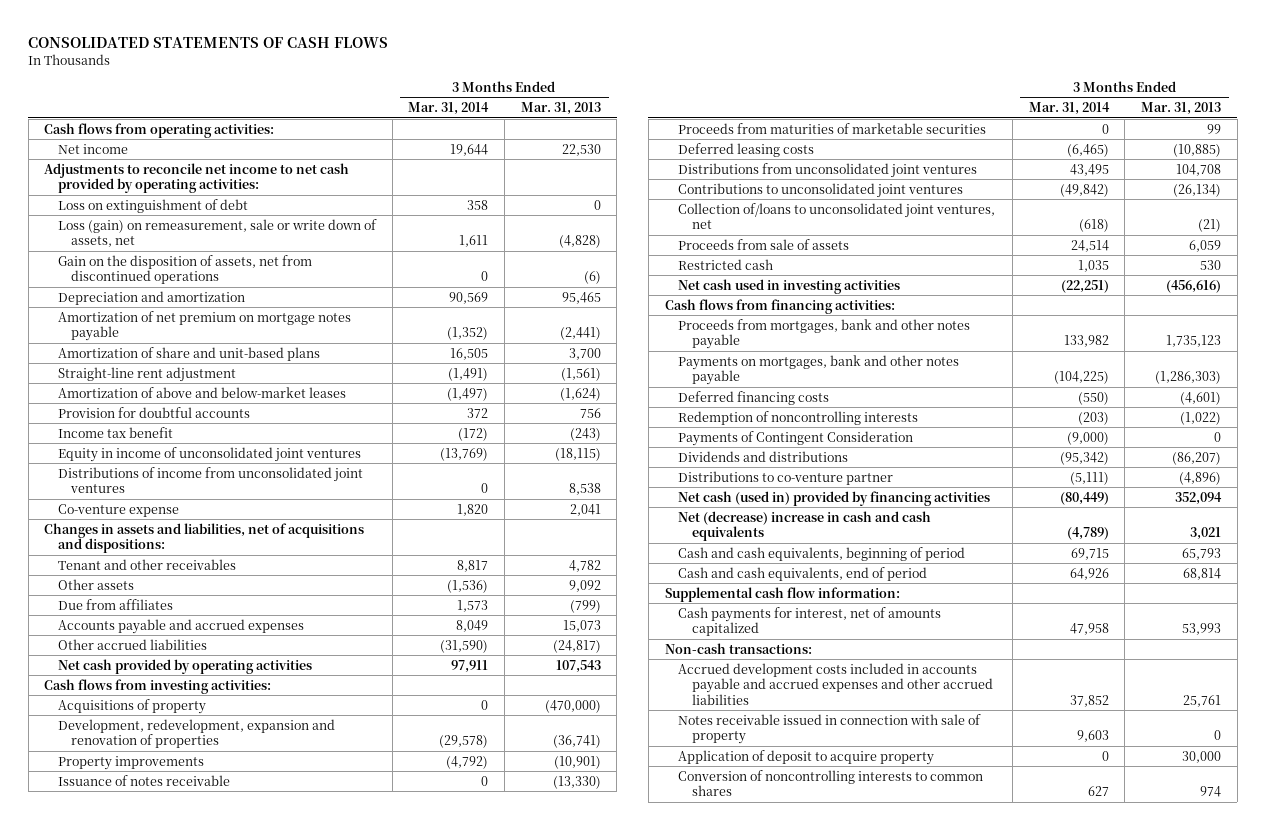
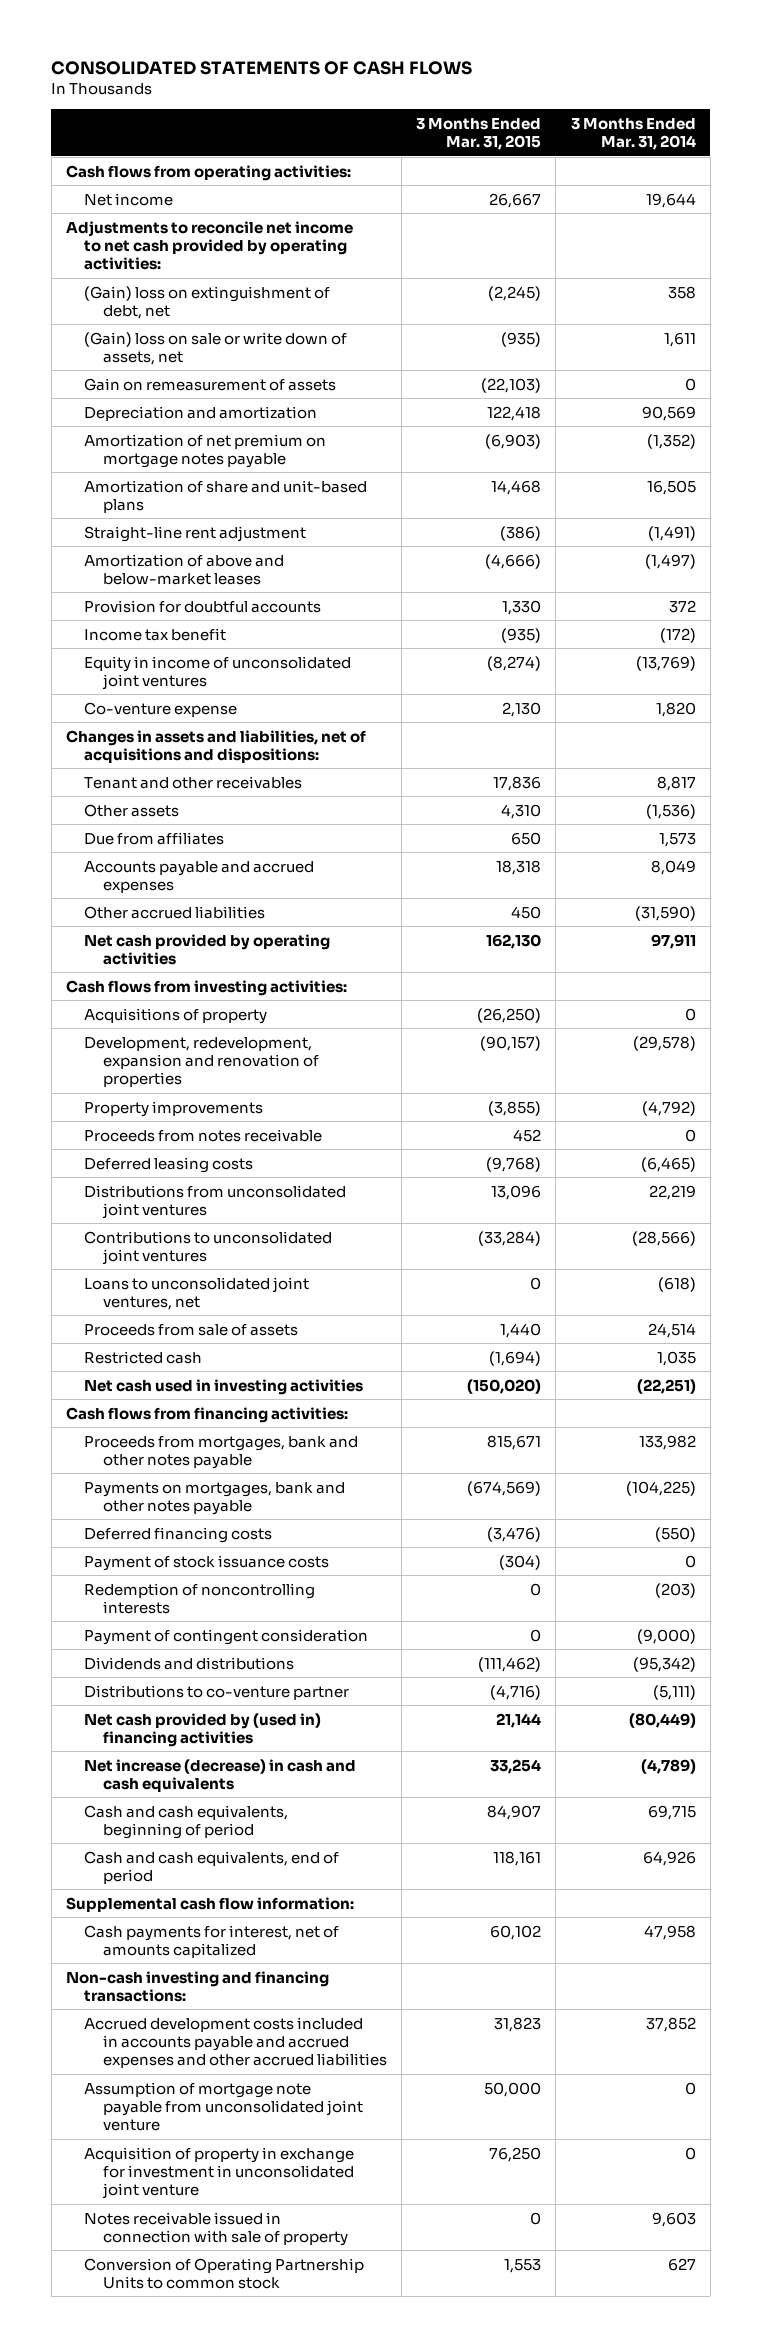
[520,102,601,116] Mar. 31, 2013 -> none
none -> [416,117,542,151] 3 Months Ended Mar. 31, 2015
[57,254,312,285] Gain on the disposition of assets, net from discontinued operations -> none
[57,198,248,213] Loss on extinguishment of debt -> [84,285,331,319] (Gain) loss on extinguishment of debt, net
[57,218,377,248] Loss (gain) on remeasurement, sale or write down of assets, net -> [84,331,348,365] (Gain) loss on sale or write down of assets, net
none -> [84,377,337,391] Gain on remeasurement of assets
[57,466,363,494] Distributions of income from unconsolidated joint ventures -> none
[57,774,230,786] Issuance of notes receivable -> none
[678,122,987,134] Proceeds from maturities of marketable securities -> none
none -> [84,1128,323,1142] Proceeds from notes receivable
[1069,163,1109,176] 43,495 -> [648,1184,696,1200] 22,219
[1059,183,1109,197] (49,842) -> [631,1230,696,1246] (28,566)
[678,202,996,230] Collection of/loans to unconsolidated joint ventures, net -> [84,1276,310,1310] Loans to unconsolidated joint ventures, net
none -> [84,1554,330,1571] Payment of stock issuance costs
[678,430,914,446] Payments of Contingent Consideration -> [84,1628,369,1645] Payment of contingent consideration
[678,490,991,506] Net cash (used in) provided by financing activities -> [84,1712,322,1747] Net cash provided by (used in) financing activities
[678,510,932,542] Net (decrease) increase in cash and cash equivalents -> [84,1758,357,1792] Net increase (decrease) in cash and cash equivalents
[664,642,812,654] Non-cash transactions: -> [66,1970,330,2002] Non-cash investing and financing transactions:
none -> [84,2081,363,2132] Assumption of mortgage note payable from unconsolidated joint venture
none -> [84,2146,355,2200] Acquisition of property in exchange for investment in unconsolidated joint venture
[678,749,935,765] Application of deposit to acquire property -> none
[678,769,984,797] Conversion of noncontrolling interests to common shares -> [84,2257,365,2289] Conversion of Operating Partnership Units to common stock

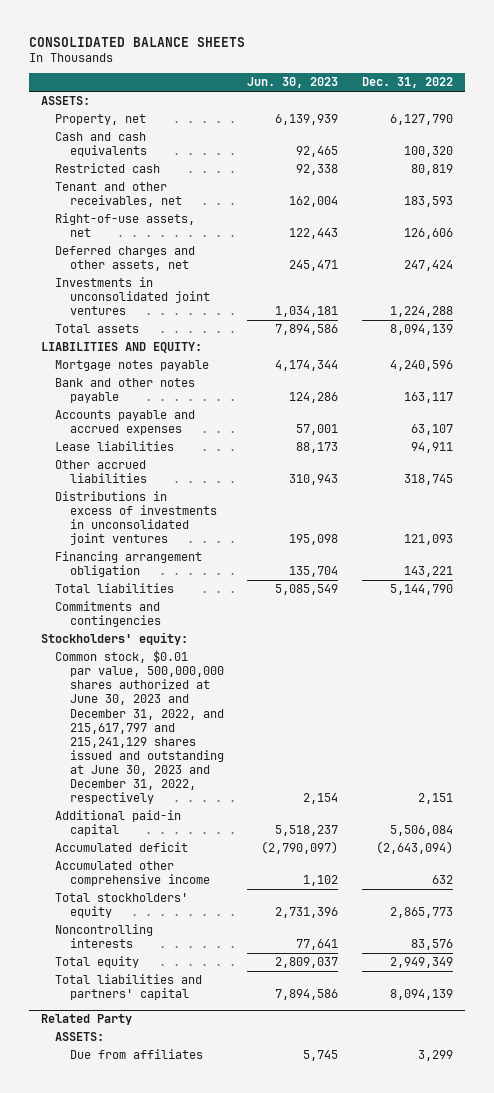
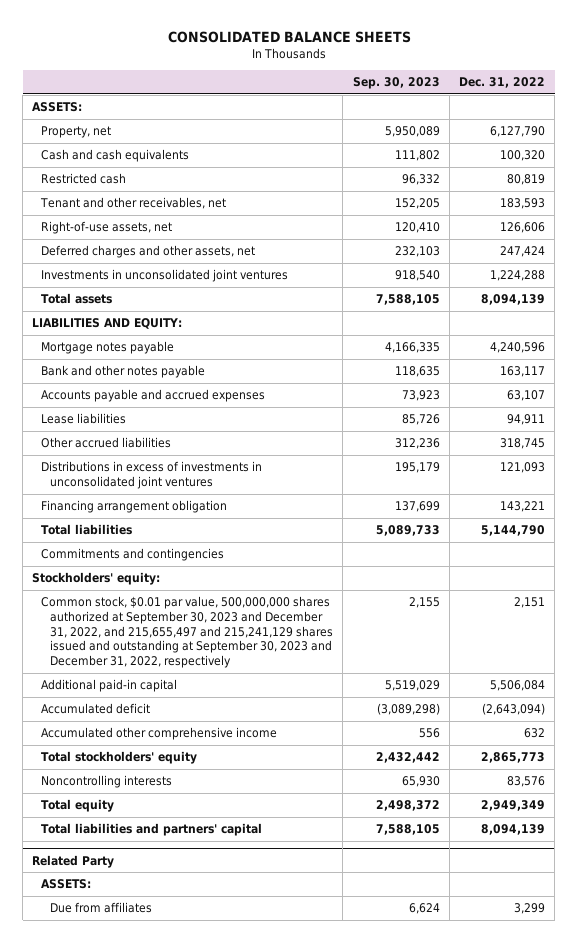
[247,77,339,89] Jun. 30, 2023 -> none
none -> [352,77,440,90] Sep. 30, 2023
[55,650,224,805] Common stock, $0.01 par value, 500,000,000 shares authorized at June 30, 2023 and December 31, 2022, and 215,617,797 and 215,241,129 shares issued and outstanding at June 30, 2023 and December 31, 2022, respectively -> [41,596,334,669] Common stock, $0.01 par value, 500,000,000 shares authorized at September 30, 2023 and December 31, 2022, and 215,655,497 and 215,241,129 shares issued and outstanding at September 30, 2023 and December 31, 2022, respectively

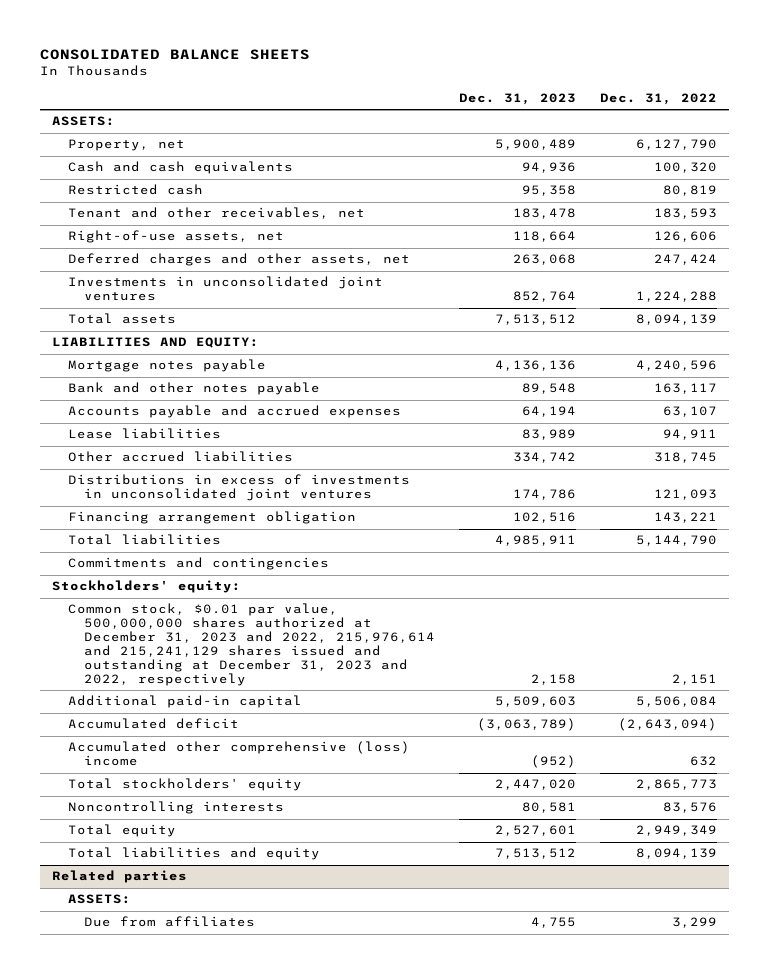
[352,77,440,90] Sep. 30, 2023 -> none
none -> [459,92,577,105] Dec. 31, 2023
[41,596,334,669] Common stock, $0.01 par value, 500,000,000 shares authorized at September 30, 2023 and December 31, 2022, and 215,655,497 and 215,241,129 shares issued and outstanding at September 30, 2023 and December 31, 2022, respectively -> [68,603,436,687] Common stock, $0.01 par value, 500,000,000 shares authorized at December 31, 2023 and 2022, 215,976,614 and 215,241,129 shares issued and outstanding at December 31, 2023 and 2022, respectively
[41,727,278,741] Accumulated other comprehensive income -> [68,741,411,767] Accumulated other comprehensive (loss) income
[41,823,263,837] Total liabilities and partners' capital -> [68,847,321,861] Total liabilities and equity
[32,854,115,868] Related Party -> [52,870,188,884] Related parties

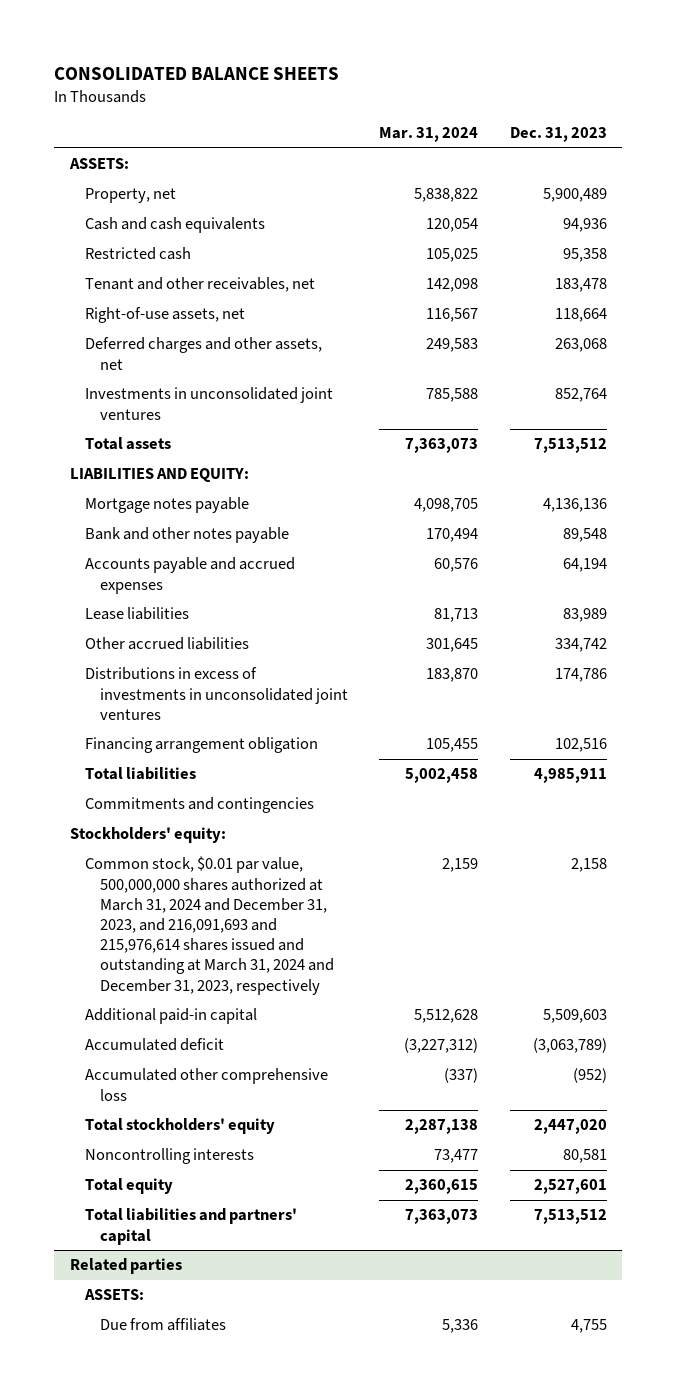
[600,92,718,105] Dec. 31, 2022 -> none
none -> [379,127,479,143] Mar. 31, 2024
[68,603,436,687] Common stock, $0.01 par value, 500,000,000 shares authorized at December 31, 2023 and 2022, 215,976,614 and 215,241,129 shares issued and outstanding at December 31, 2023 and 2022, respectively -> [84,856,334,995] Common stock, $0.01 par value, 500,000,000 shares authorized at March 31, 2024 and December 31, 2023, and 216,091,693 and 215,976,614 shares issued and outstanding at March 31, 2024 and December 31, 2023, respectively
[68,741,411,767] Accumulated other comprehensive (loss) income -> [84,1068,328,1101] Accumulated other comprehensive loss
[68,847,321,861] Total liabilities and equity -> [84,1208,297,1245] Total liabilities and partners' capital

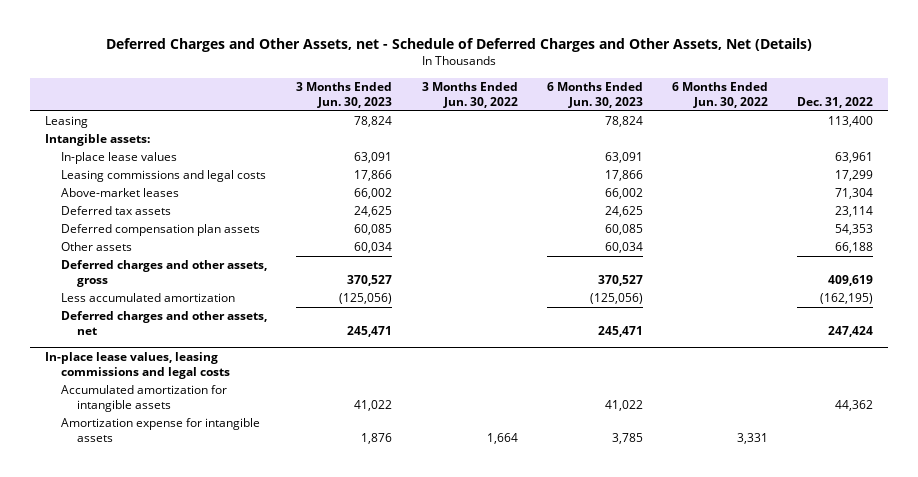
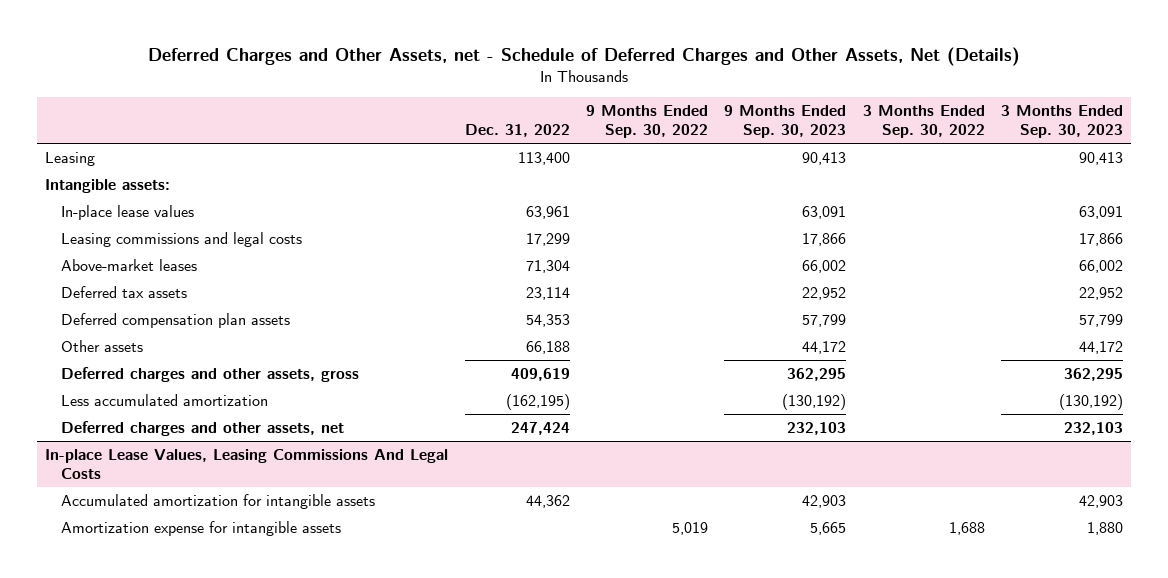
[296,81,393,108] 3 Months Ended Jun. 30, 2023 -> none
[421,81,518,108] 3 Months Ended Jun. 30, 2022 -> none
[546,81,643,108] 6 Months Ended Jun. 30, 2023 -> none
[672,81,769,108] 6 Months Ended Jun. 30, 2022 -> none
none -> [585,105,708,139] 9 Months Ended Sep. 30, 2022
none -> [724,105,847,139] 9 Months Ended Sep. 30, 2023
none -> [862,105,985,139] 3 Months Ended Sep. 30, 2022
none -> [1000,105,1123,139] 3 Months Ended Sep. 30, 2023
[45,351,231,379] In-place lease values, leasing commissions and legal costs -> [45,448,449,479] In-place Lease Values, Leasing Commissions And Legal Costs

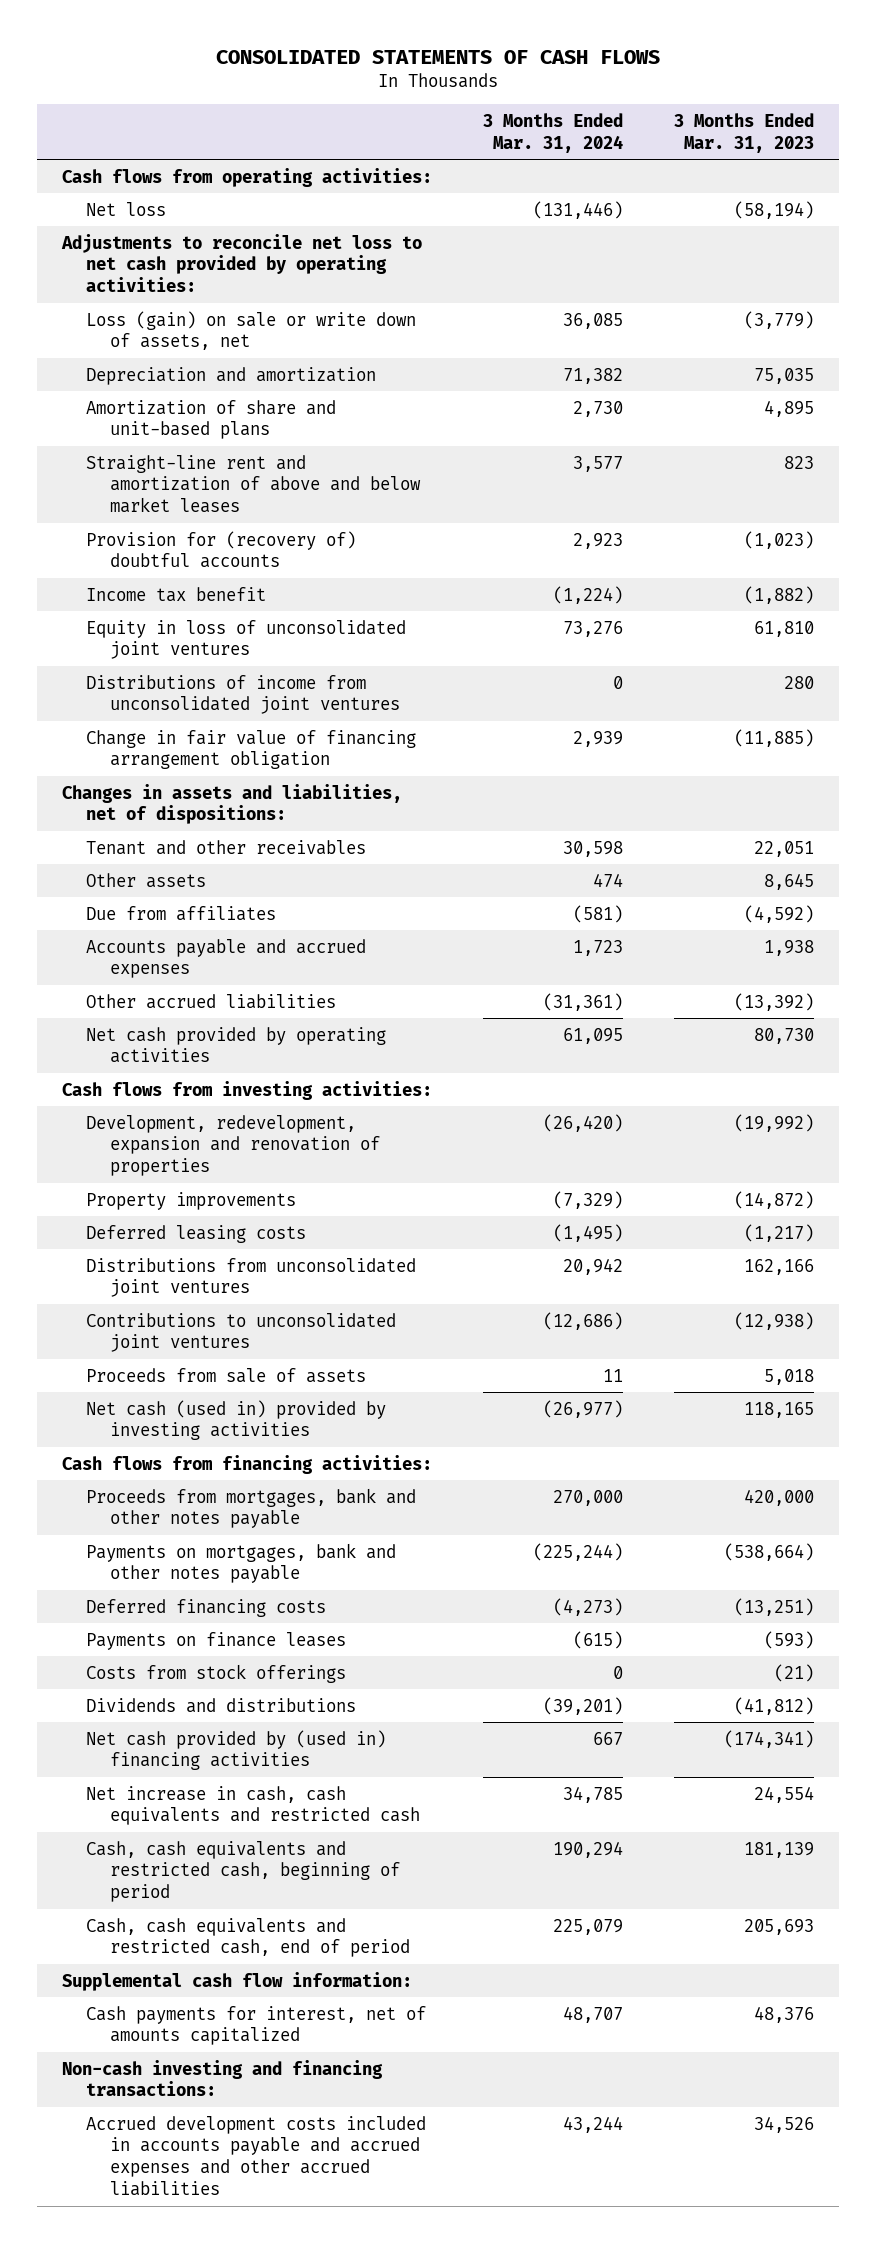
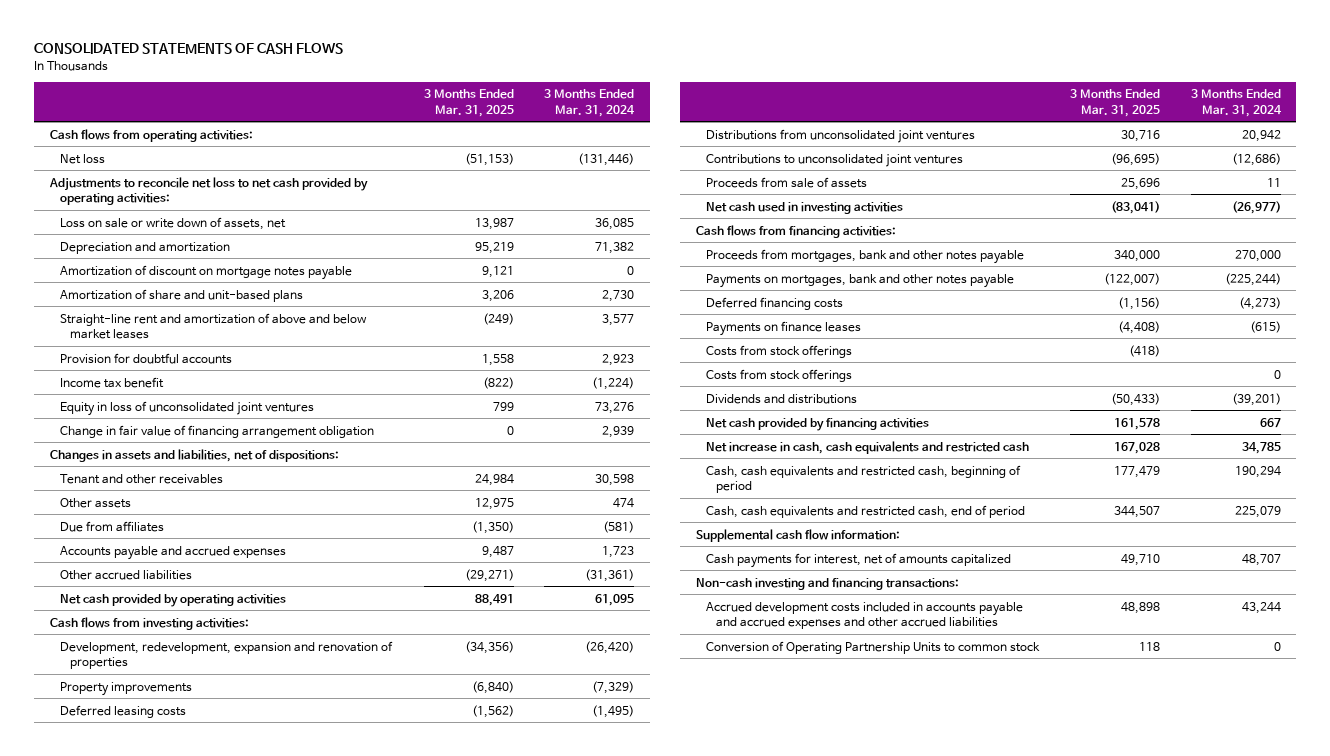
[673,112,814,153] 3 Months Ended Mar. 31, 2023 -> none
none -> [423,89,514,117] 3 Months Ended Mar. 31, 2025
[86,310,417,351] Loss (gain) on sale or write down of assets, net -> [59,216,286,230] Loss on sale or write down of assets, net
none -> [59,264,352,280] Amortization of discount on mortgage notes payable
[86,530,357,569] Provision for (recovery of) doubtful accounts -> [59,352,232,364] Provision for doubtful accounts
[86,674,401,715] Distributions of income from unconsolidated joint ventures -> none
[86,1399,387,1441] Net cash (used in) provided by investing activities -> [706,201,904,214] Net cash used in investing activities
none -> [706,344,853,358] Costs from stock offerings
[86,1729,387,1771] Net cash provided by (used in) financing activities -> [706,417,930,431] Net cash provided by financing activities
none -> [706,640,1041,654] Conversion of Operating Partnership Units to common stock

